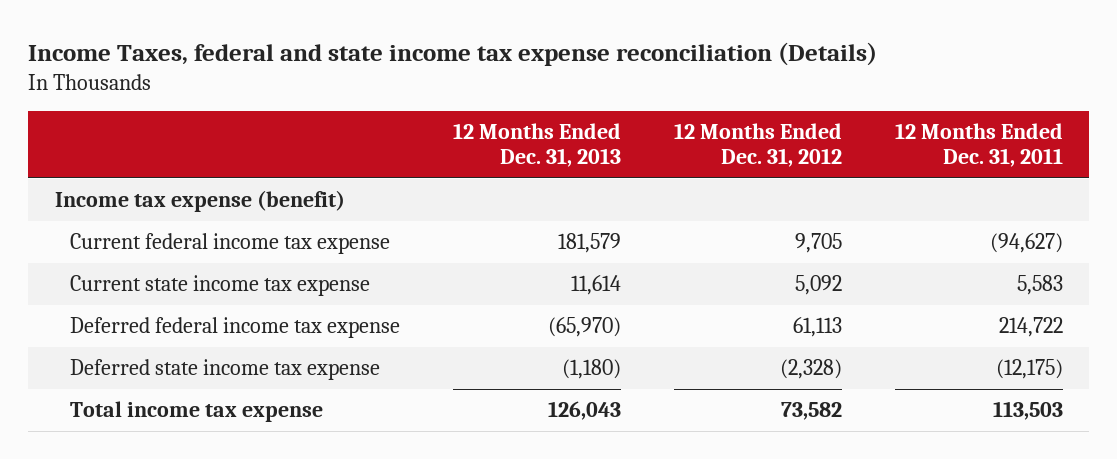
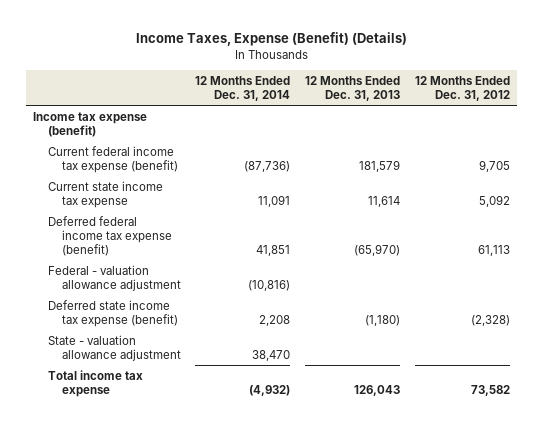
[28,42,878,67] Income Taxes, federal and state income tax expense reconciliation (Details) -> [135,32,407,47] Income Taxes, Expense (Benefit) (Details)
[894,123,1063,168] 12 Months Ended Dec. 31, 2011 -> none
none -> [195,75,291,101] 12 Months Ended Dec. 31, 2014
[70,233,391,255] Current federal income tax expense -> [47,145,178,173] Current federal income tax expense (benefit)
[70,317,401,339] Deferred federal income tax expense -> [47,215,172,256] Deferred federal income tax expense (benefit)
none -> [47,264,181,291] Federal - valuation allowance adjustment
[70,359,381,381] Deferred state income tax expense -> [47,299,178,327] Deferred state income tax expense (benefit)
none -> [47,334,181,361] State - valuation allowance adjustment

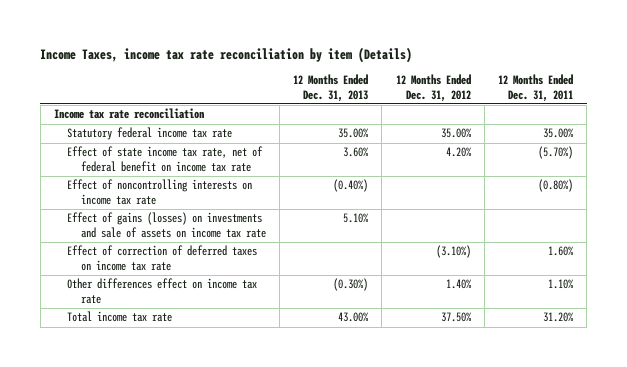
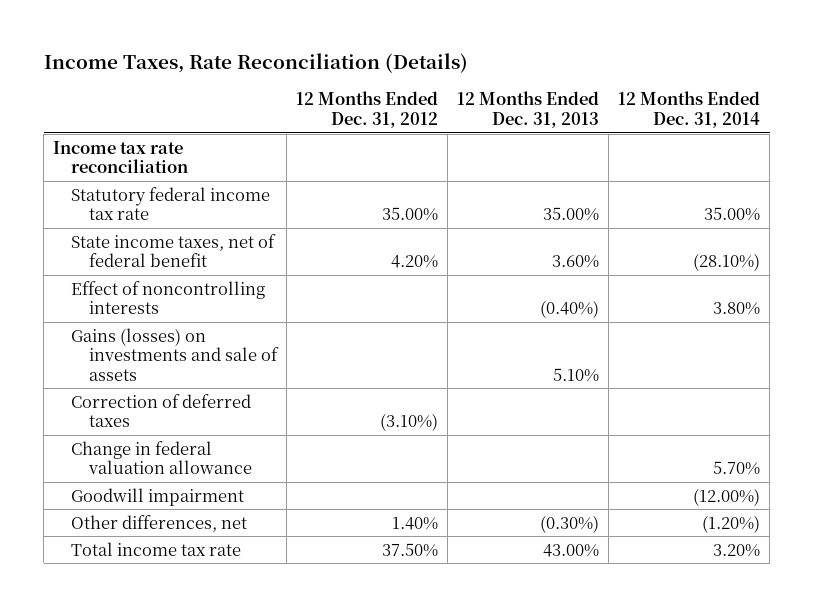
[40,46,413,63] Income Taxes, income tax rate reconciliation by item (Details) -> [43,53,468,74] Income Taxes, Rate Reconciliation (Details)
[497,73,573,102] 12 Months Ended Dec. 31, 2011 -> none
none -> [618,91,761,129] 12 Months Ended Dec. 31, 2014
[67,146,264,173] Effect of state income tax rate, net of federal benefit on income tax rate -> [70,233,276,268] State income taxes, net of federal benefit
[67,179,253,206] Effect of noncontrolling interests on income tax rate -> [70,280,265,315] Effect of noncontrolling interests
[67,212,266,239] Effect of gains (losses) on investments and sale of assets on income tax rate -> [70,327,279,381] Gains (losses) on investments and sale of assets
[67,245,258,272] Effect of correction of deferred taxes on income tax rate -> [70,393,251,428] Correction of deferred taxes
none -> [70,440,252,475] Change in federal valuation allowance
none -> [70,487,244,506] Goodwill impairment
[67,278,258,305] Other differences effect on income tax rate -> [70,514,247,532] Other differences, net

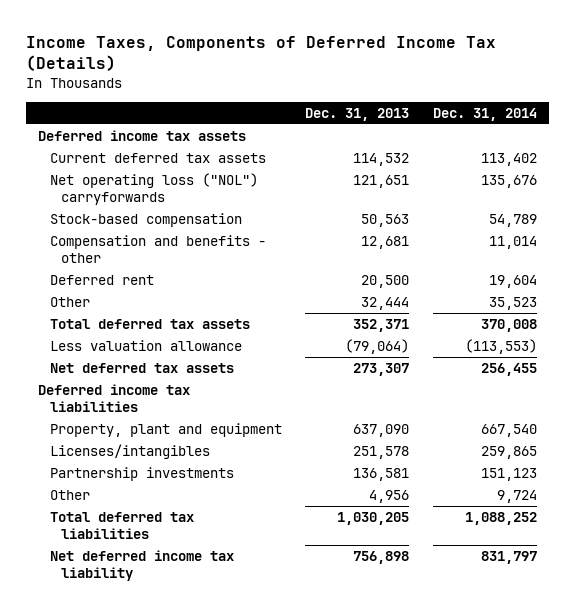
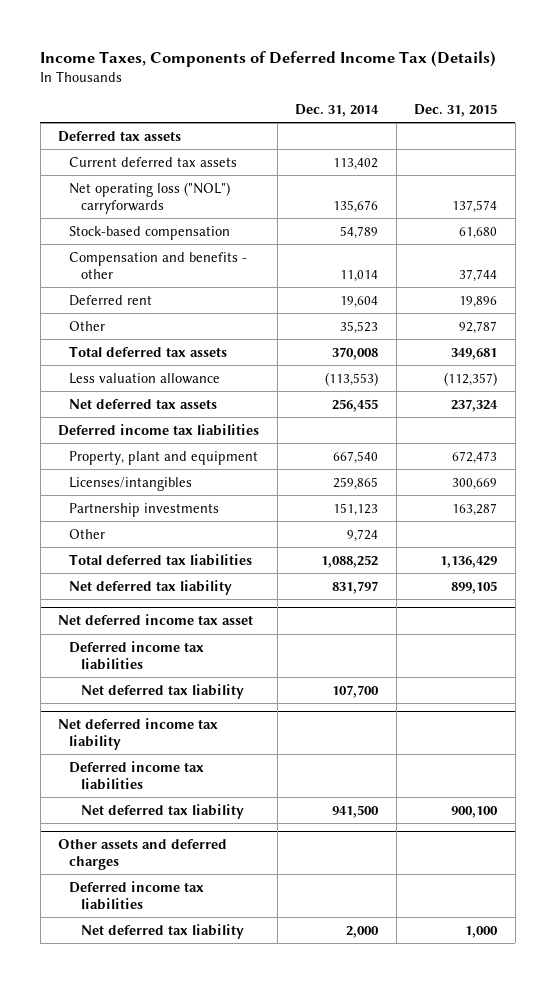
[305,107,410,121] Dec. 31, 2013 -> none
none -> [414,104,498,118] Dec. 31, 2015
[38,130,247,142] Deferred income tax assets -> [58,130,182,142] Deferred tax assets
[49,550,234,582] Net deferred income tax liability -> [69,579,233,595] Net deferred tax liability
none -> [58,614,254,626] Net deferred income tax asset
none -> [69,640,205,670] Deferred income tax liabilities
none -> [80,683,244,699] Net deferred tax liability
none -> [58,718,219,751] Net deferred income tax liability
none -> [69,760,205,790] Deferred income tax liabilities
none -> [80,803,244,819] Net deferred tax liability
none -> [58,839,228,871] Other assets and deferred charges
none -> [69,880,205,910] Deferred income tax liabilities
none -> [80,923,244,939] Net deferred tax liability

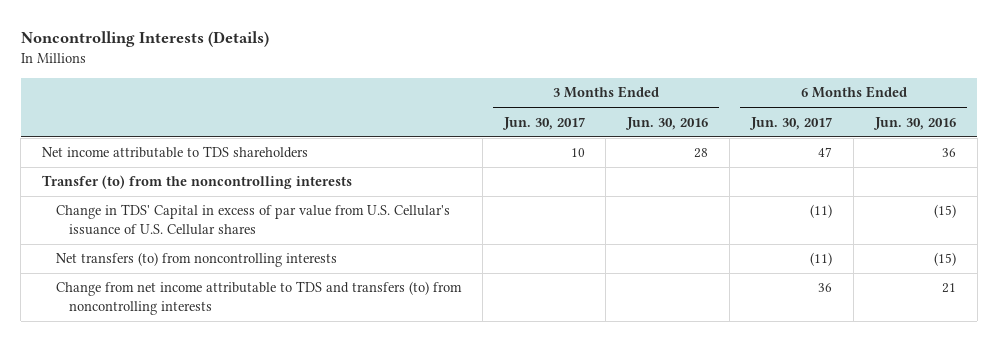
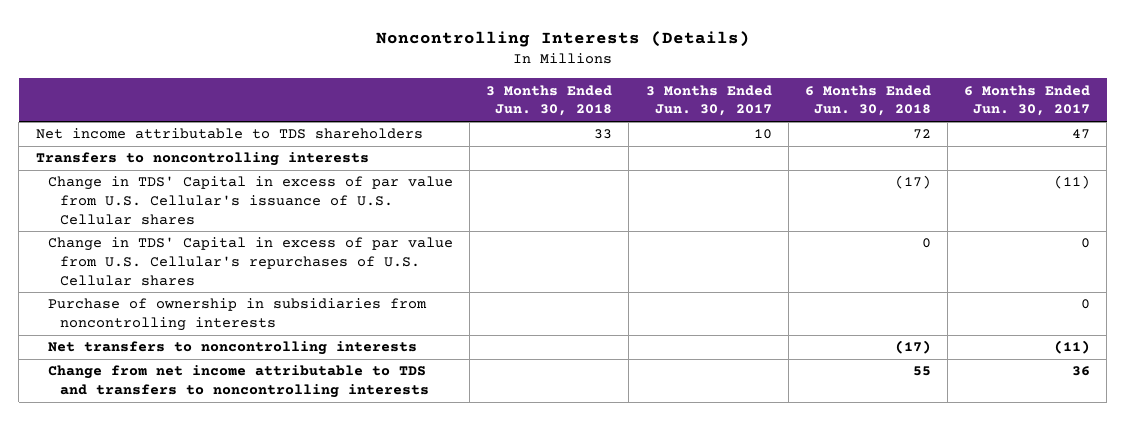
[625,116,709,130] Jun. 30, 2016 -> none
[872,116,956,130] Jun. 30, 2016 -> none
none -> [486,84,613,117] 3 Months Ended Jun. 30, 2018
none -> [804,84,931,117] 6 Months Ended Jun. 30, 2018
[42,175,353,190] Transfer (to) from the noncontrolling interests -> [35,152,369,167] Transfers to noncontrolling interests
none -> [47,237,453,286] Change in TDS' Capital in excess of par value from U.S. Cellular's repurchases of U.S. Cellular shares
none -> [47,298,427,332] Purchase of ownership in subsidiaries from noncontrolling interests
[55,252,337,268] Net transfers (to) from noncontrolling interests -> [47,341,417,356] Net transfers to noncontrolling interests
[55,281,462,315] Change from net income attributable to TDS and transfers (to) from noncontrolling interests -> [47,365,430,399] Change from net income attributable to TDS and transfers to noncontrolling interests

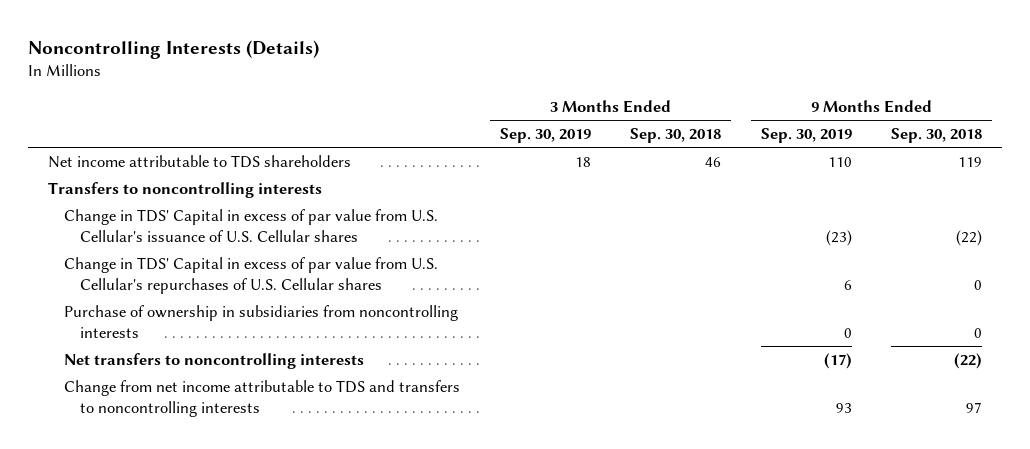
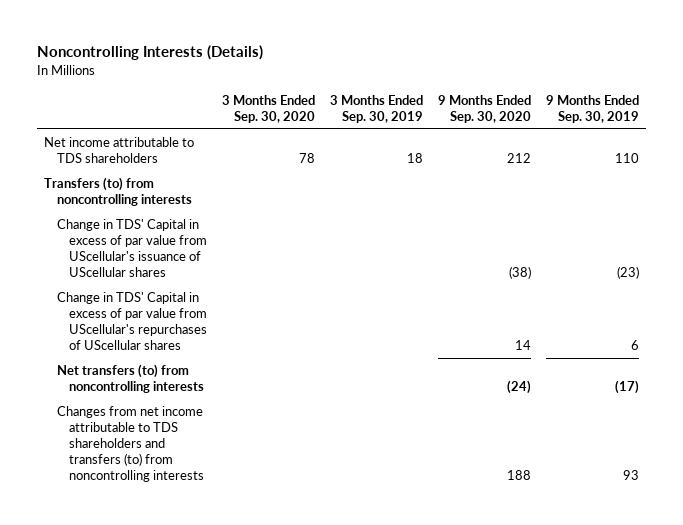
[630,128,722,144] Sep. 30, 2018 -> none
[891,128,983,144] Sep. 30, 2018 -> none
none -> [221,95,315,124] 3 Months Ended Sep. 30, 2020
none -> [437,95,531,124] 9 Months Ended Sep. 30, 2020
[64,305,459,339] Purchase of ownership in subsidiaries from noncontrolling interests -> none
[48,182,323,199] Transfers to noncontrolling interests -> [44,176,192,207] Transfers (to) from noncontrolling interests
[64,209,439,243] Change in TDS' Capital in excess of par value from U.S. Cellular's issuance of U.S. Cellular shares -> [56,218,208,278] Change in TDS' Capital in excess of par value from UScellular's issuance of UScellular shares
[64,257,439,295] Change in TDS' Capital in excess of par value from U.S. Cellular's repurchases of U.S. Cellular shares -> [56,291,208,351] Change in TDS' Capital in excess of par value from UScellular's repurchases of UScellular shares
[64,353,365,370] Net transfers to noncontrolling interests -> [56,363,205,394] Net transfers (to) from noncontrolling interests
[64,380,461,418] Change from net income attributable to TDS and transfers to noncontrolling interests -> [56,405,205,483] Changes from net income attributable to TDS shareholders and transfers (to) from noncontrolling interests

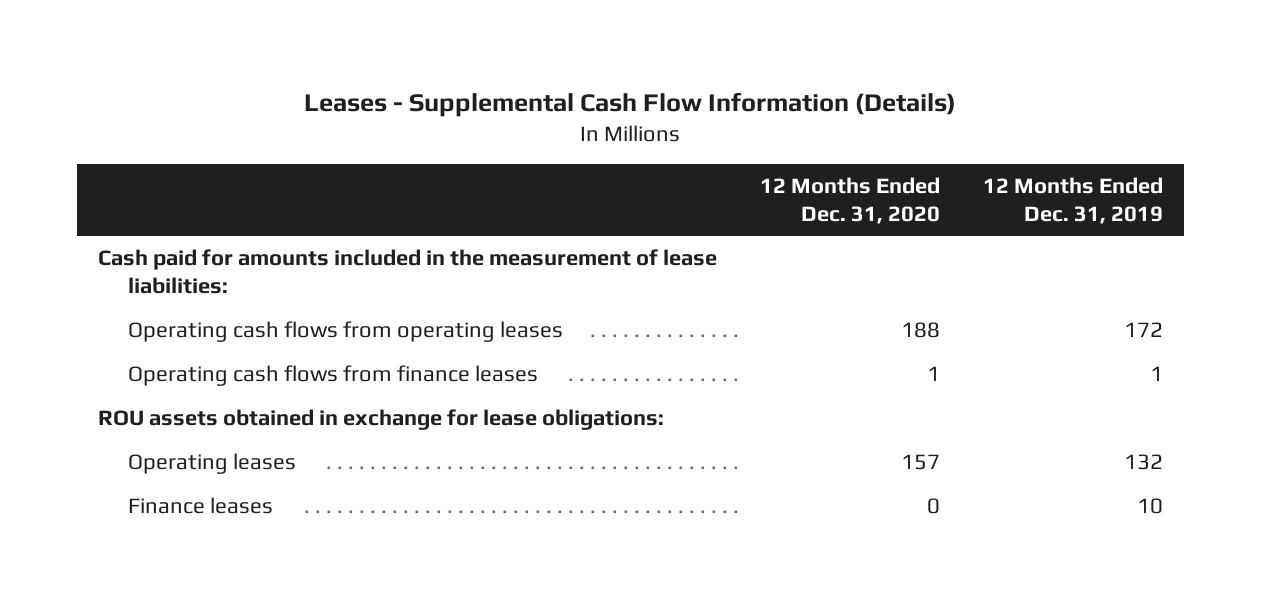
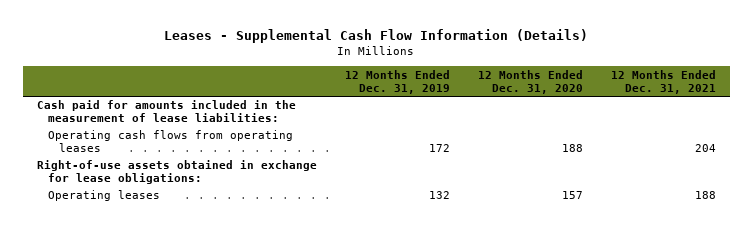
none -> [610,69,716,94] 12 Months Ended Dec. 31, 2021
[128,365,539,387] Operating cash flows from finance leases -> none
[98,409,665,431] ROU assets obtained in exchange for lease obligations: -> [37,160,318,185] Right-of-use assets obtained in exchange for lease obligations:
[128,497,274,515] Finance leases -> none

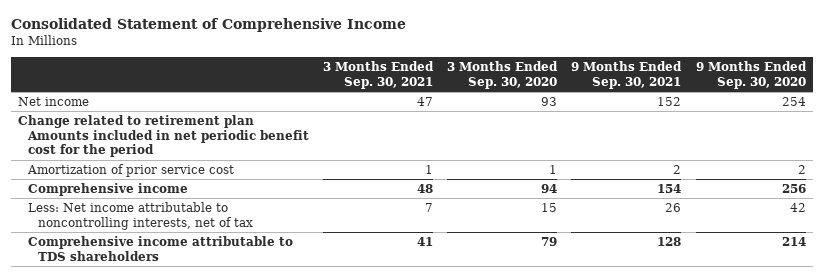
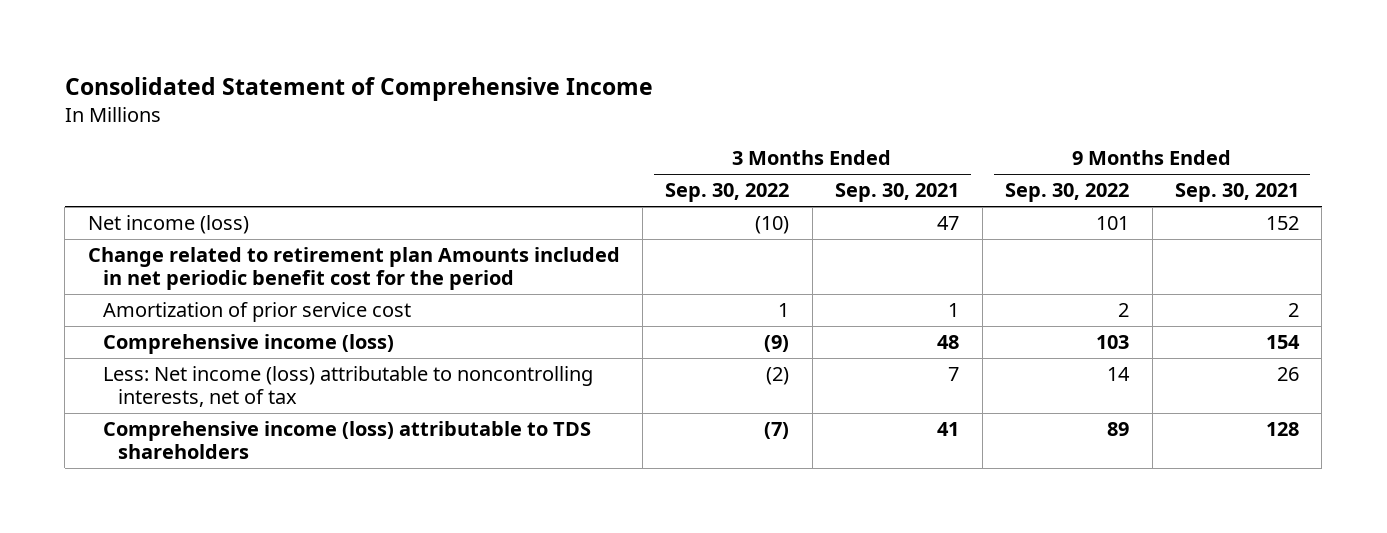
[447,61,559,90] 3 Months Ended Sep. 30, 2020 -> none
[695,61,807,90] 9 Months Ended Sep. 30, 2020 -> none
none -> [665,183,790,203] Sep. 30, 2022
none -> [1005,183,1130,203] Sep. 30, 2022
[18,97,90,107] Net income -> [87,215,249,235] Net income (loss)
[28,183,189,197] Comprehensive income -> [102,334,394,355] Comprehensive income (loss)
[28,202,254,230] Less: Net income attributable to noncontrolling interests, net of tax -> [102,366,593,408] Less: Net income (loss) attributable to noncontrolling interests, net of tax
[28,236,294,261] Comprehensive income attributable to TDS shareholders -> [102,421,591,460] Comprehensive income (loss) attributable to TDS shareholders

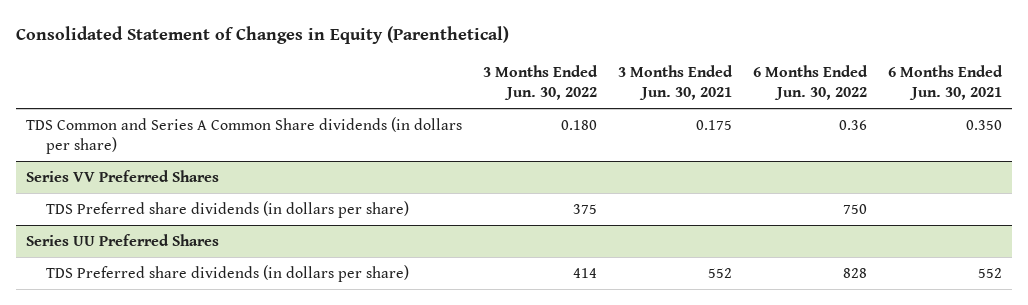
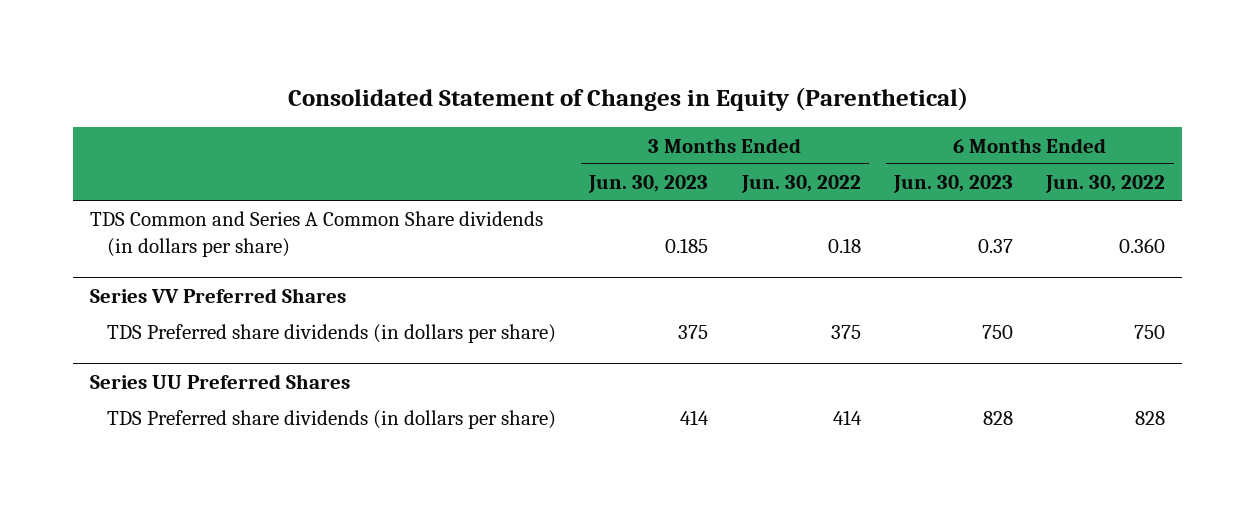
[617,65,733,101] 3 Months Ended Jun. 30, 2021 -> none
[887,65,1003,101] 6 Months Ended Jun. 30, 2021 -> none
none -> [588,175,709,194] Jun. 30, 2023
none -> [893,175,1014,194] Jun. 30, 2023
[561,120,598,131] 0.180 -> [827,238,861,254] 0.18
[838,120,867,131] 0.36 -> [1119,238,1166,254] 0.360

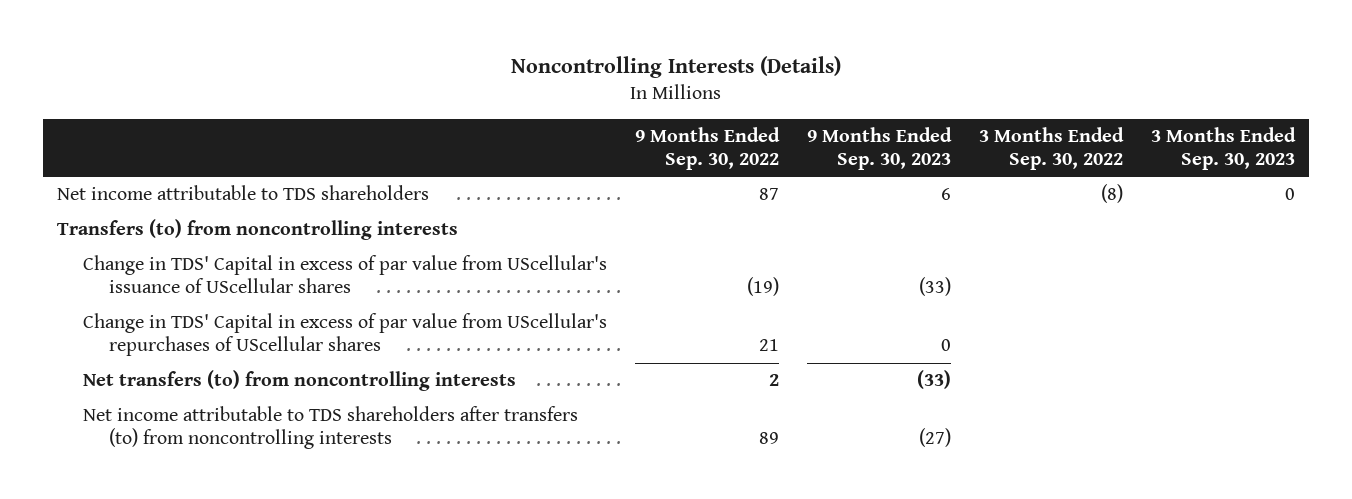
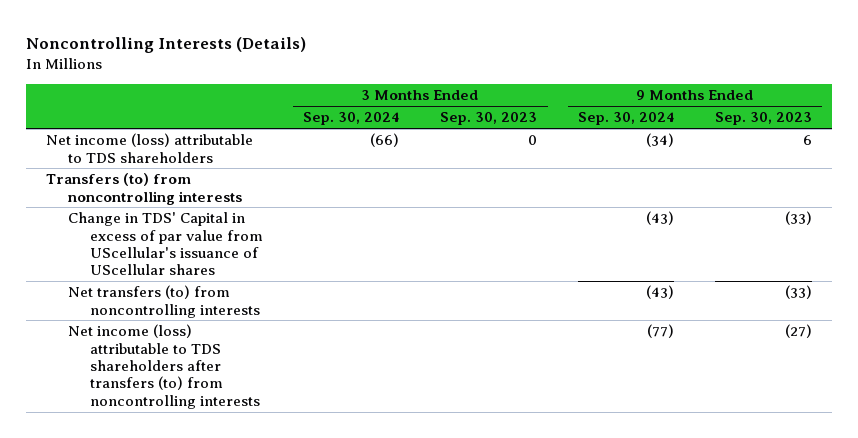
[635,126,781,170] 9 Months Ended Sep. 30, 2022 -> none
[979,126,1125,170] 3 Months Ended Sep. 30, 2022 -> none
none -> [303,112,400,126] Sep. 30, 2024
none -> [578,112,675,126] Sep. 30, 2024
[56,185,429,201] Net income attributable to TDS shareholders -> [46,133,254,163] Net income (loss) attributable to TDS shareholders
[83,313,608,357] Change in TDS' Capital in excess of par value from UScellular's repurchases of UScellular shares -> none
[83,406,579,450] Net income attributable to TDS shareholders after transfers (to) from noncontrolling interests -> [67,324,260,409] Net income (loss) attributable to TDS shareholders after transfers (to) from noncontrolling interests

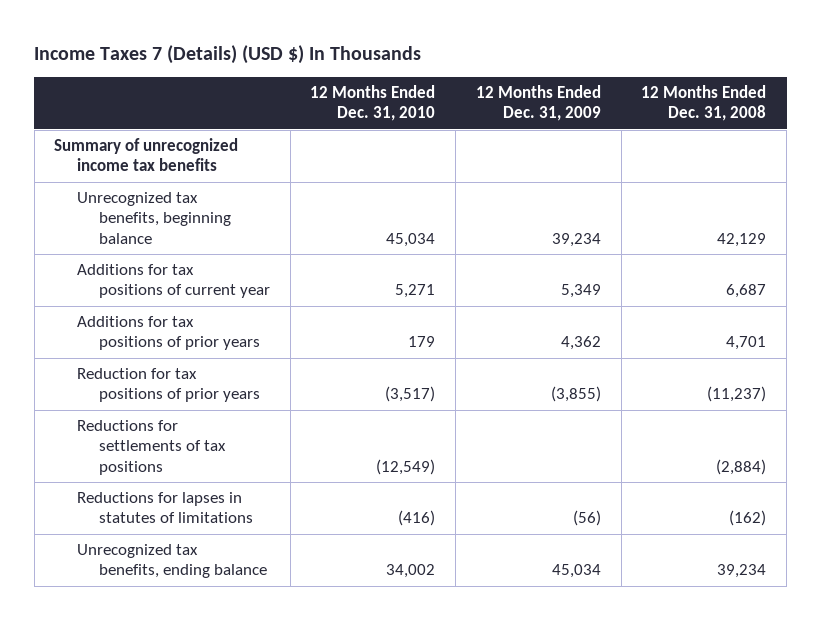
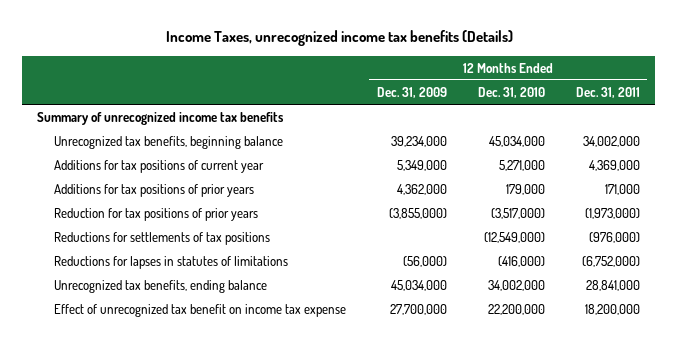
[34,45,422,65] Income Taxes 7 (Details) (USD $) In Thousands -> [165,30,513,47] Income Taxes, unrecognized income tax benefits (Details)
[641,85,767,122] 12 Months Ended Dec. 31, 2008 -> none
none -> [575,86,640,98] Dec. 31, 2011
[386,232,436,247] 45,034 -> [488,135,545,147] 45,034,000
[551,232,601,247] 39,234 -> [390,135,447,147] 39,234,000
[395,284,436,299] 5,271 -> [498,159,545,171] 5,271,000
[560,284,601,299] 5,349 -> [396,159,447,171] 5,349,000
[408,336,436,348] 179 -> [505,183,545,195] 179,000
[560,336,601,351] 4,362 -> [396,183,447,195] 4,362,000
[385,386,436,403] (3,517) -> [490,207,545,219] (3,517,000)
[550,386,601,403] (3,855) -> [388,207,447,219] (3,855,000)
[376,458,436,475] (12,549) -> [483,231,545,243] (12,549,000)
[398,510,436,527] (416) -> [497,255,545,267] (416,000)
[572,510,601,527] (56) -> [402,255,447,267] (56,000)
[386,564,436,579] 34,002 -> [487,279,545,291] 34,002,000
[551,564,601,579] 45,034 -> [390,279,447,291] 45,034,000
none -> [54,303,347,317] Effect of unrecognized tax benefit on income tax expense

